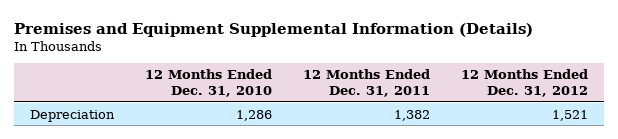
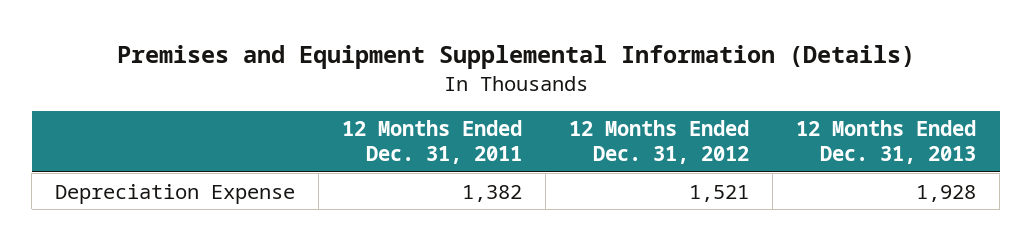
[144,69,272,98] 12 Months Ended Dec. 31, 2010 -> none
none -> [796,120,977,164] 12 Months Ended Dec. 31, 2013
[29,109,115,122] Depreciation -> [55,183,296,204] Depreciation Expense

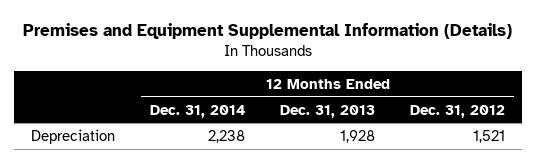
[342,120,523,164] 12 Months Ended Dec. 31, 2011 -> none
none -> [150,104,246,118] Dec. 31, 2014
[55,183,296,204] Depreciation Expense -> [31,128,116,144] Depreciation

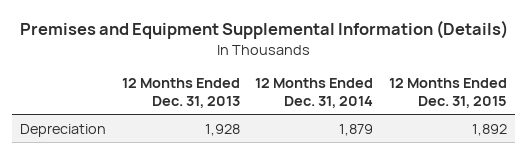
[409,104,505,118] Dec. 31, 2012 -> none
none -> [388,78,507,108] 12 Months Ended Dec. 31, 2015
[208,129,246,143] 2,238 -> [339,123,374,136] 1,879

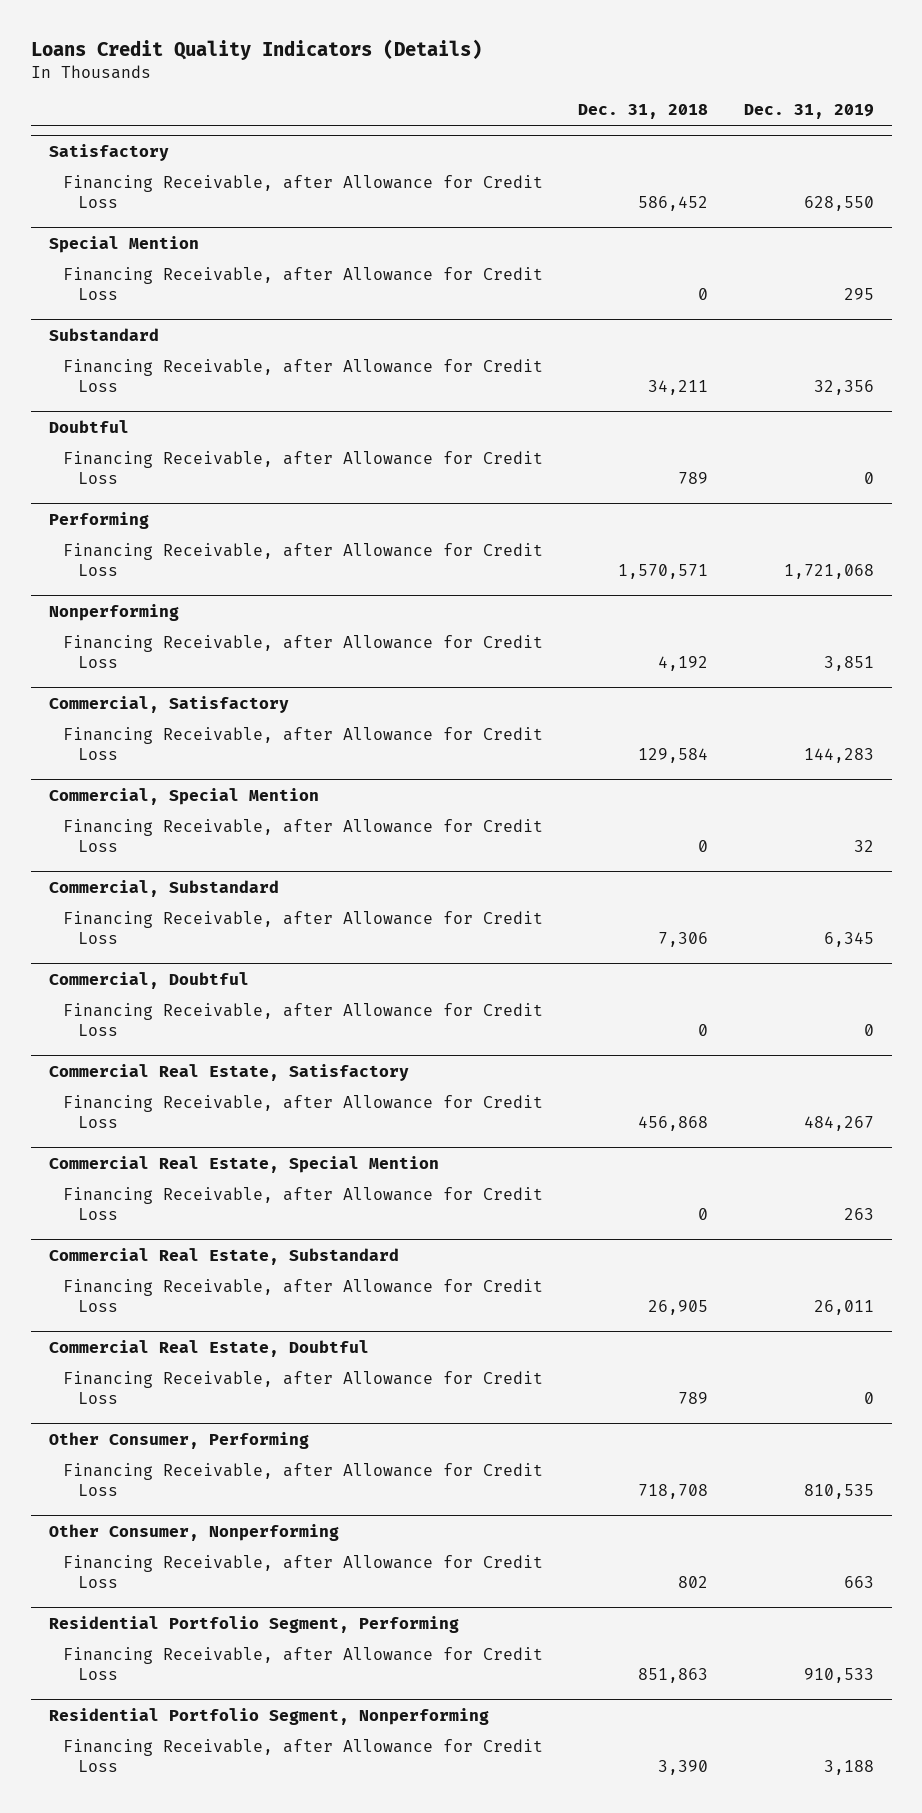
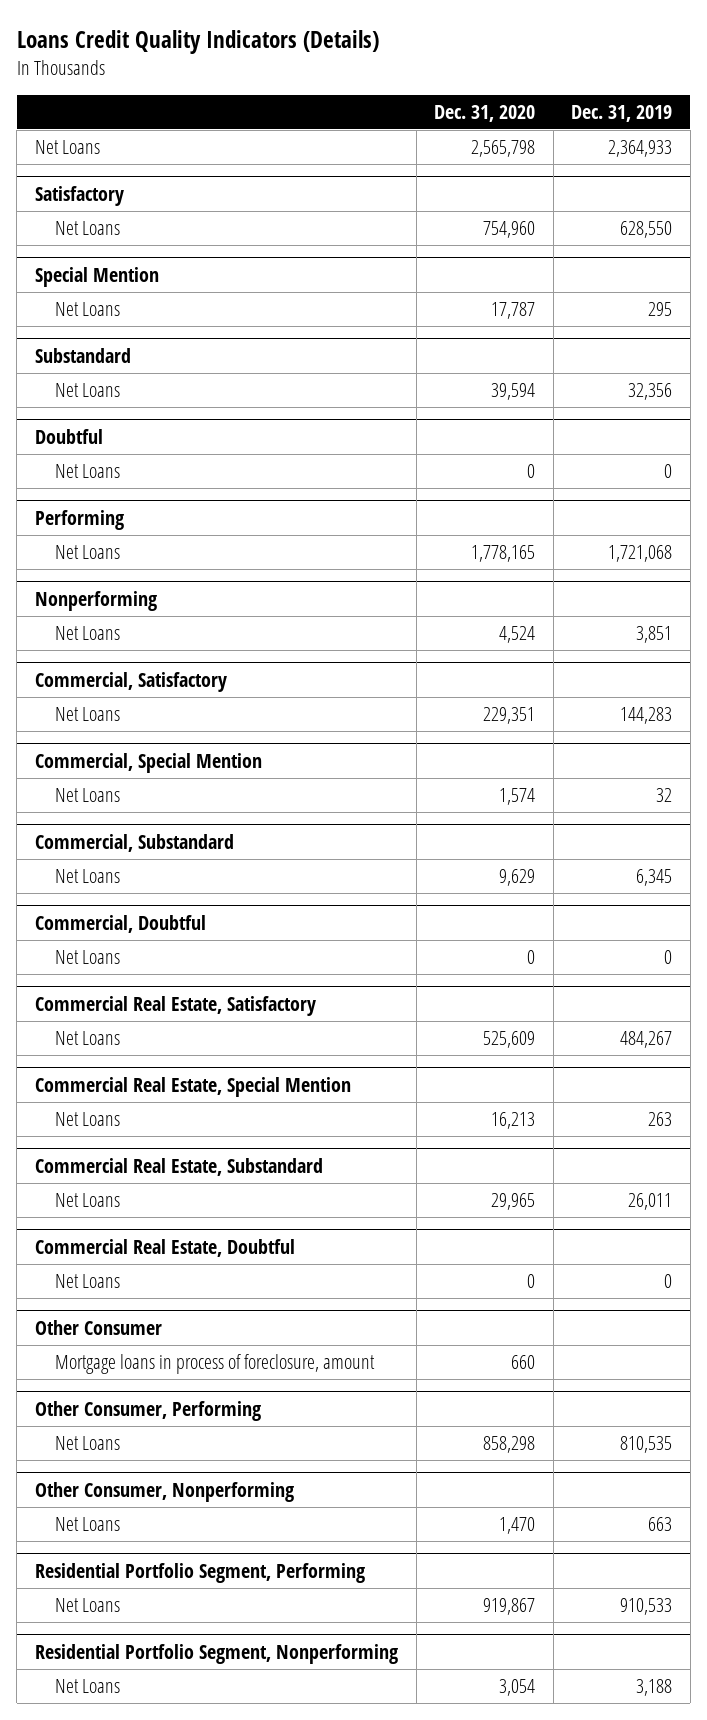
[578,104,709,120] Dec. 31, 2018 -> none
none -> [434,104,536,122] Dec. 31, 2020
none -> [35,140,101,155] Net Loans
[63,175,544,208] Financing Receivable, after Allowance for Credit Loss -> [55,221,121,236] Net Loans
[63,267,544,300] Financing Receivable, after Allowance for Credit Loss -> [55,302,121,317] Net Loans
[63,359,544,392] Financing Receivable, after Allowance for Credit Loss -> [55,383,121,398] Net Loans
[63,451,544,484] Financing Receivable, after Allowance for Credit Loss -> [55,464,121,479] Net Loans
[63,543,544,576] Financing Receivable, after Allowance for Credit Loss -> [55,545,121,560] Net Loans
[63,635,544,668] Financing Receivable, after Allowance for Credit Loss -> [55,626,121,641] Net Loans
[63,727,544,760] Financing Receivable, after Allowance for Credit Loss -> [55,707,121,722] Net Loans
[63,819,544,852] Financing Receivable, after Allowance for Credit Loss -> [55,788,121,803] Net Loans
[63,911,544,944] Financing Receivable, after Allowance for Credit Loss -> [55,869,121,884] Net Loans
[63,1003,544,1036] Financing Receivable, after Allowance for Credit Loss -> [55,950,121,965] Net Loans
[63,1095,544,1128] Financing Receivable, after Allowance for Credit Loss -> [55,1031,121,1046] Net Loans
[63,1187,544,1220] Financing Receivable, after Allowance for Credit Loss -> [55,1112,121,1127] Net Loans
[63,1279,544,1312] Financing Receivable, after Allowance for Credit Loss -> [55,1193,121,1208] Net Loans
[63,1371,544,1404] Financing Receivable, after Allowance for Credit Loss -> [55,1274,121,1289] Net Loans
none -> [35,1319,163,1335] Other Consumer
none -> [55,1354,376,1375] Mortgage loans in process of foreclosure, amount
[63,1463,544,1496] Financing Receivable, after Allowance for Credit Loss -> [55,1436,121,1451] Net Loans
[63,1555,544,1588] Financing Receivable, after Allowance for Credit Loss -> [55,1517,121,1532] Net Loans
[63,1647,544,1680] Financing Receivable, after Allowance for Credit Loss -> [55,1598,121,1613] Net Loans
[63,1739,544,1772] Financing Receivable, after Allowance for Credit Loss -> [55,1679,121,1694] Net Loans

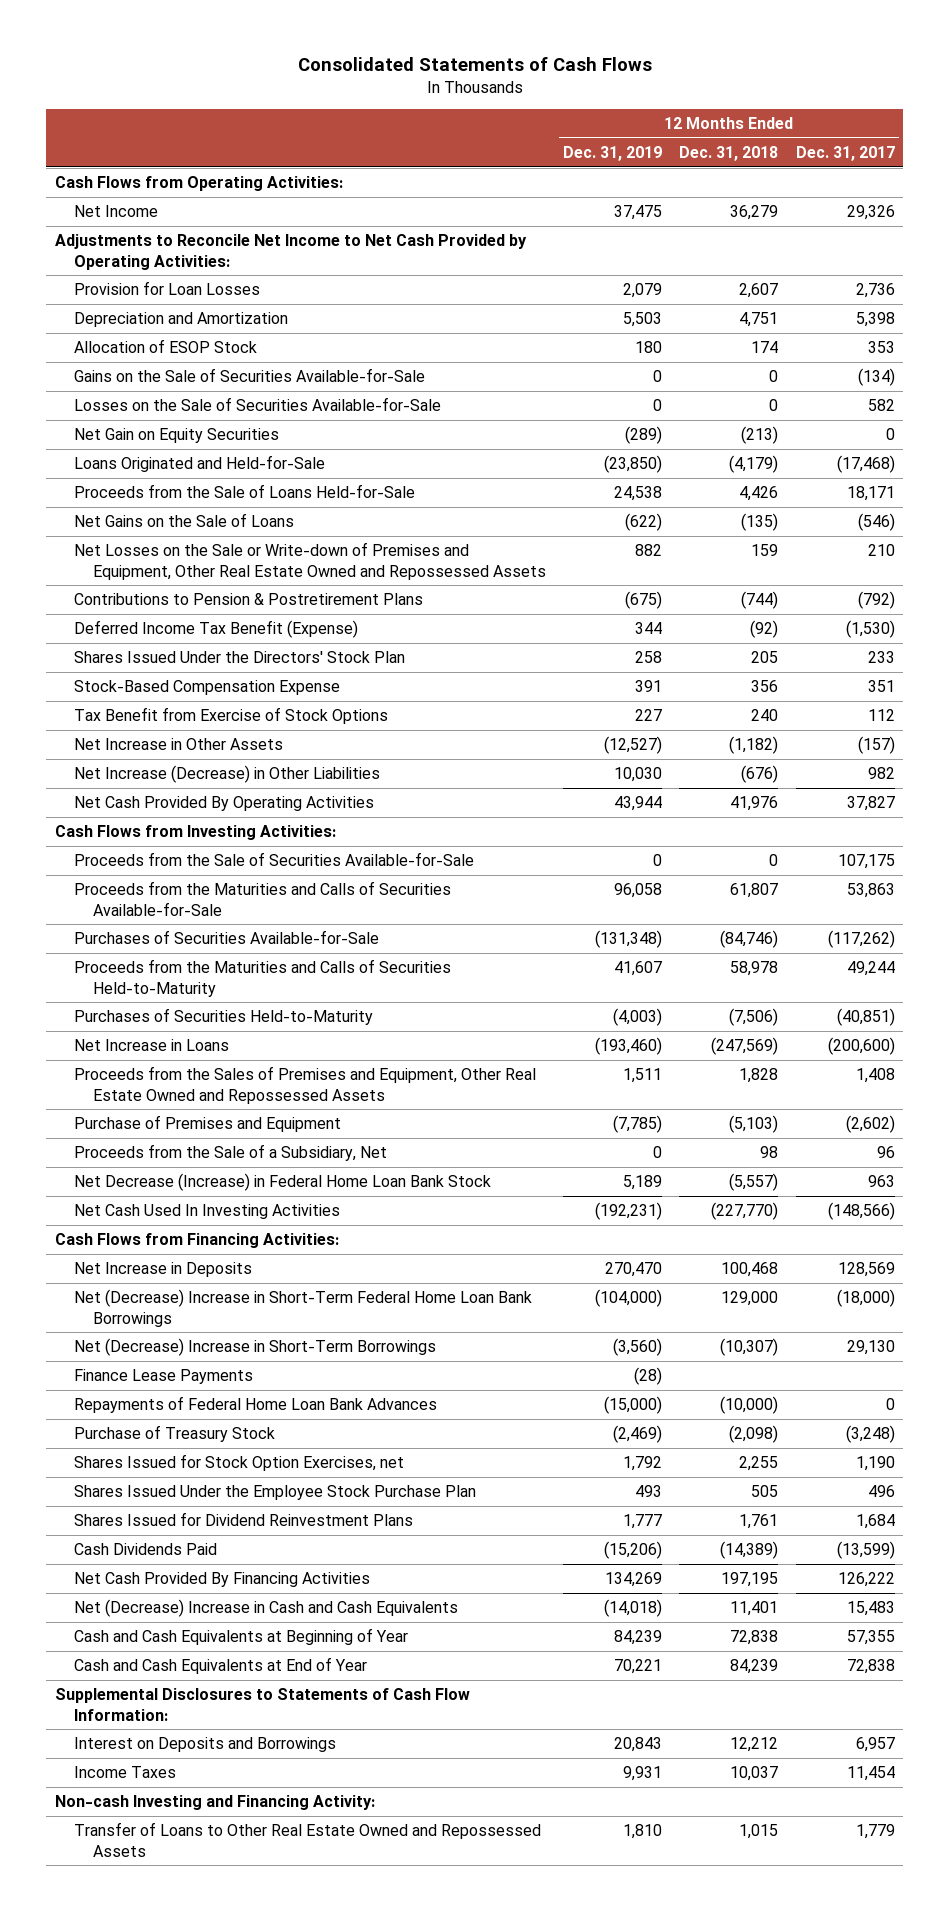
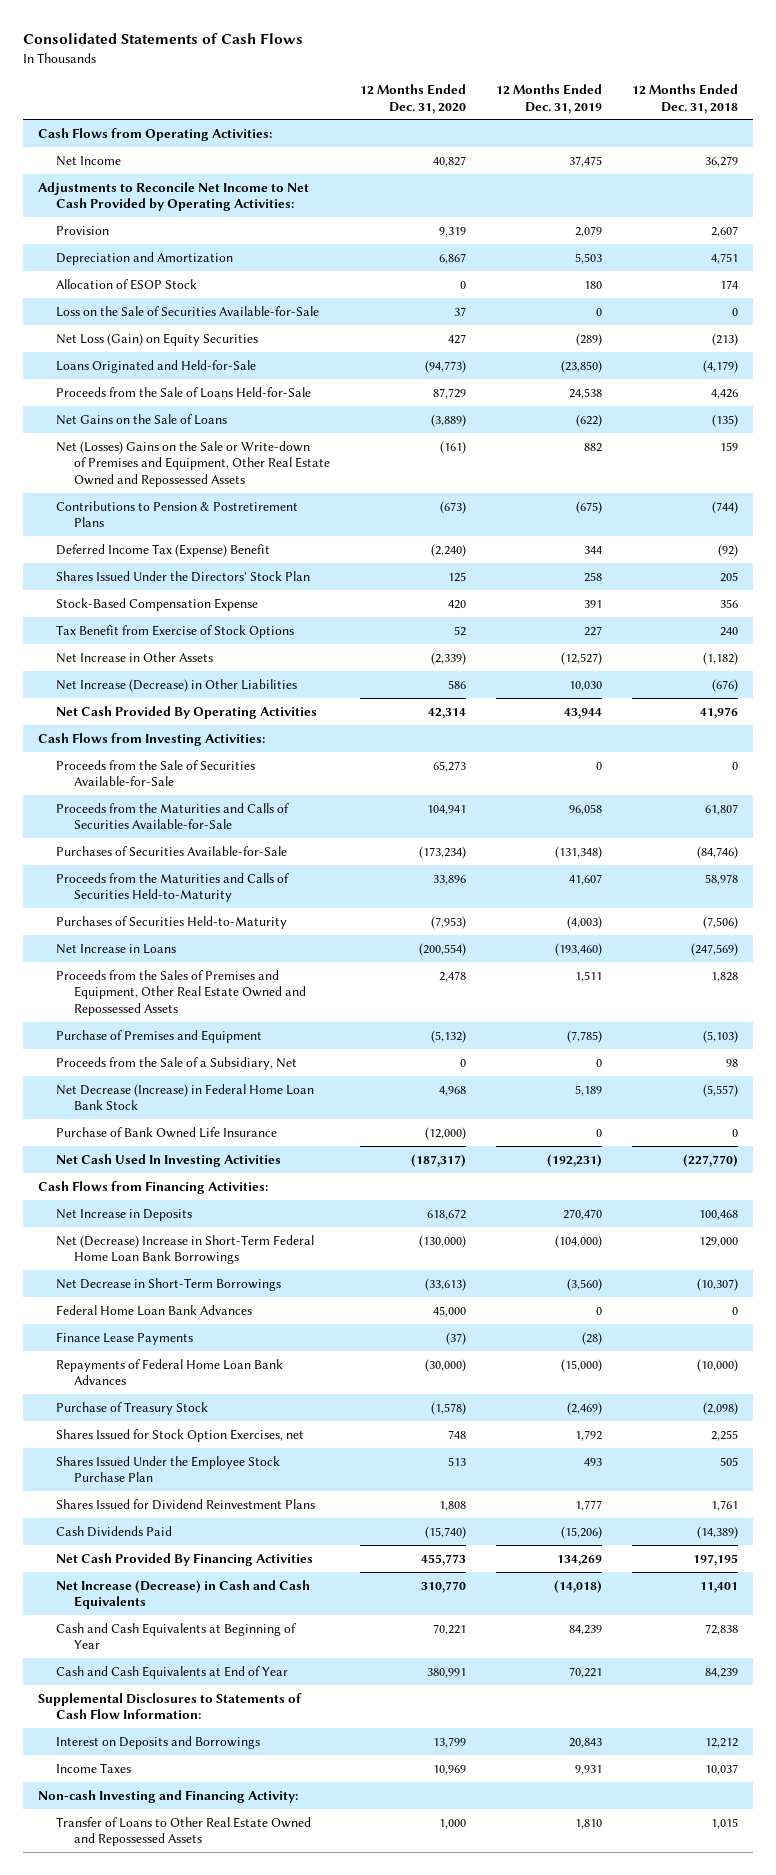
[795,146,895,162] Dec. 31, 2017 -> none
none -> [360,84,467,114] 12 Months Ended Dec. 31, 2020
[73,281,260,296] Provision for Loan Losses -> [56,225,110,235] Provision
[73,368,425,383] Gains on the Sale of Securities Available-for-Sale -> none
[73,397,441,412] Losses on the Sale of Securities Available-for-Sale -> [56,305,320,317] Loss on the Sale of Securities Available-for-Sale
[73,428,279,444] Net Gain on Equity Securities -> [56,332,259,346] Net Loss (Gain) on Equity Securities
[73,542,547,580] Net Losses on the Sale or Write-down of Premises and Equipment, Other Real Estate Owned and Repossessed Assets -> [56,440,331,487] Net (Losses) Gains on the Sale or Write-down of Premises and Equipment, Other Real Estate Owned and Repossessed Assets
[73,620,358,639] Deferred Income Tax Benefit (Expense) -> [56,543,271,557] Deferred Income Tax (Expense) Benefit
none -> [56,1126,278,1138] Purchase of Bank Owned Life Insurance
[73,1338,436,1357] Net (Decrease) Increase in Short-Term Borrowings -> [56,1277,282,1291] Net Decrease in Short-Term Borrowings
none -> [56,1304,253,1316] Federal Home Loan Bank Advances
[73,1599,458,1618] Net (Decrease) Increase in Cash and Cash Equivalents -> [56,1579,311,1610] Net Increase (Decrease) in Cash and Cash Equivalents

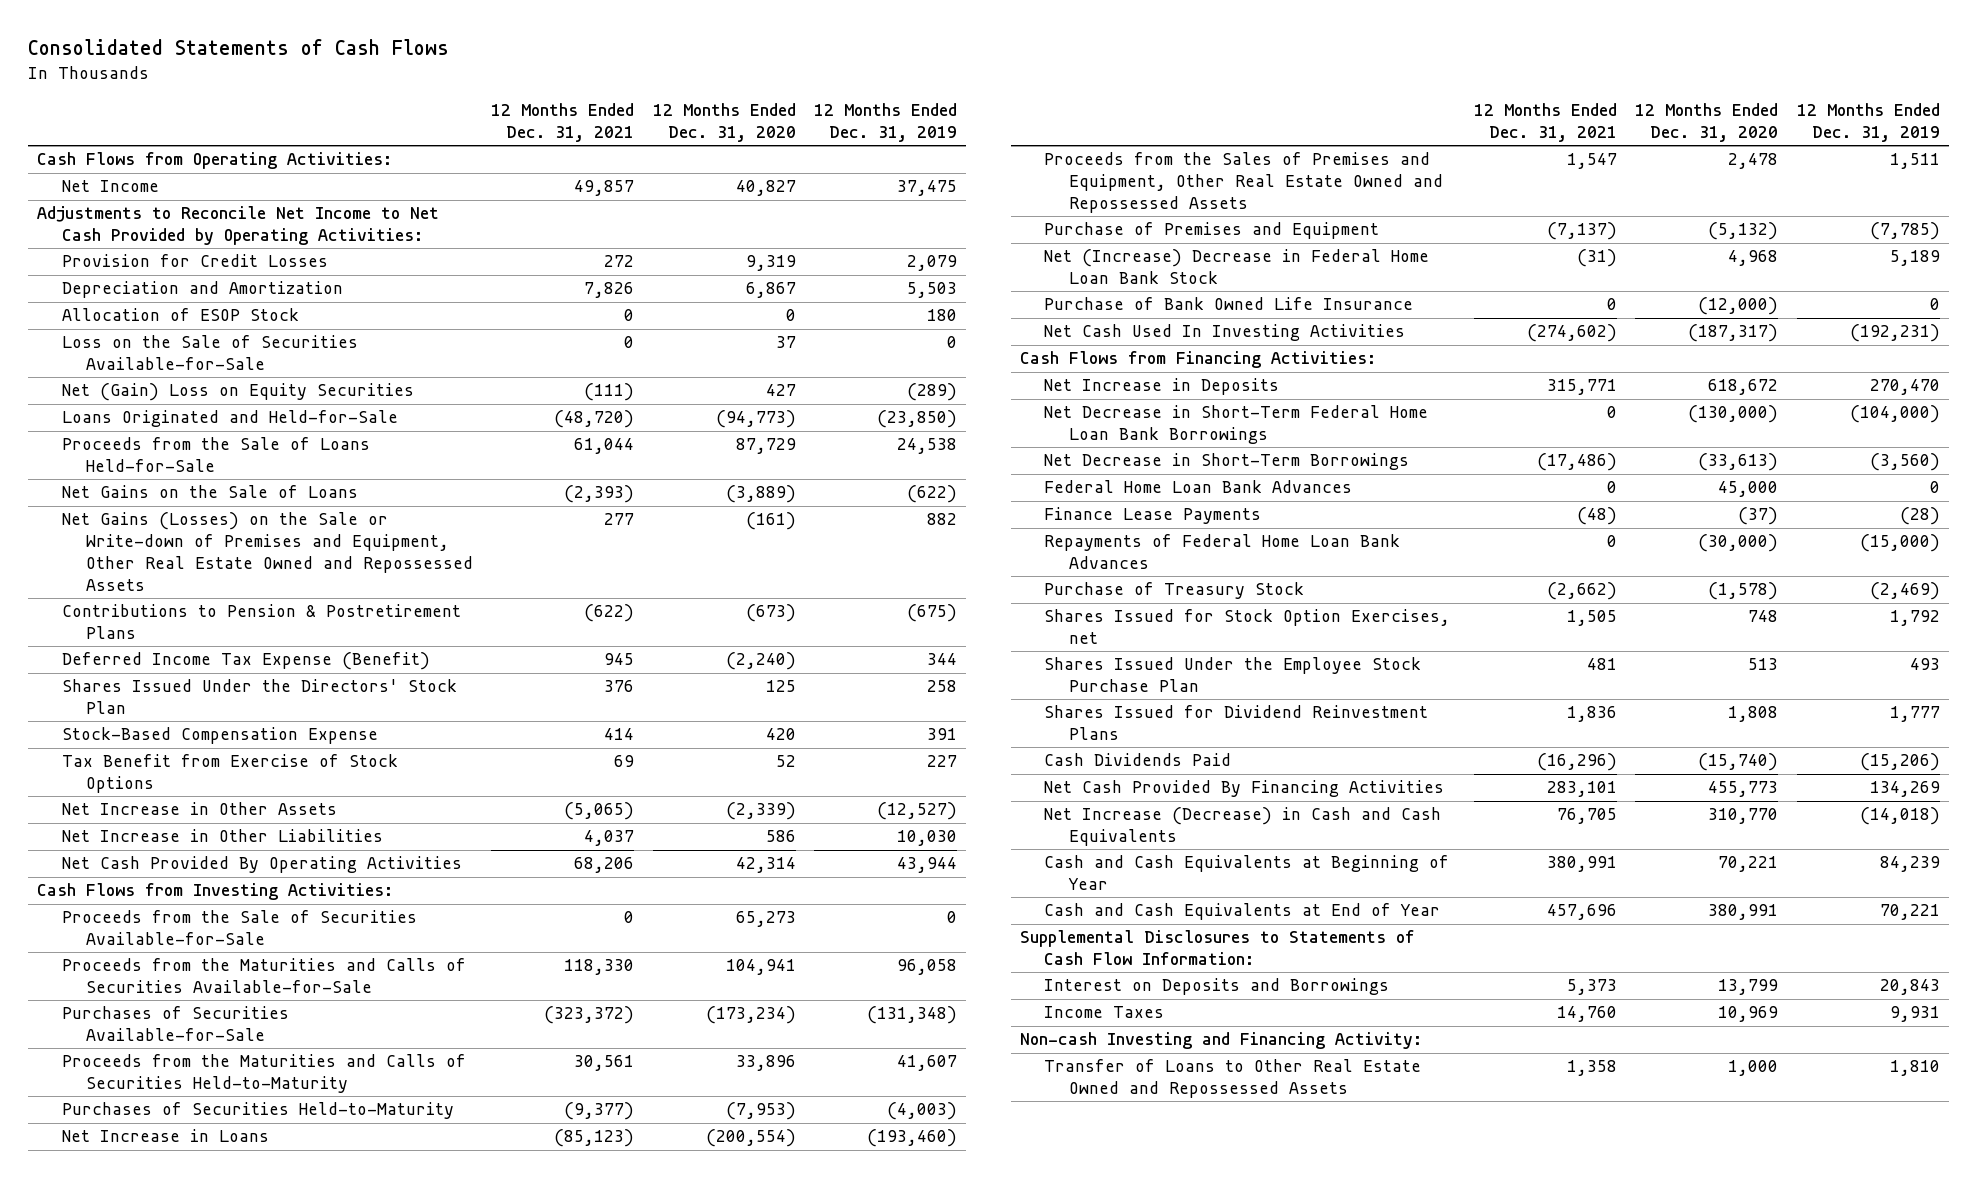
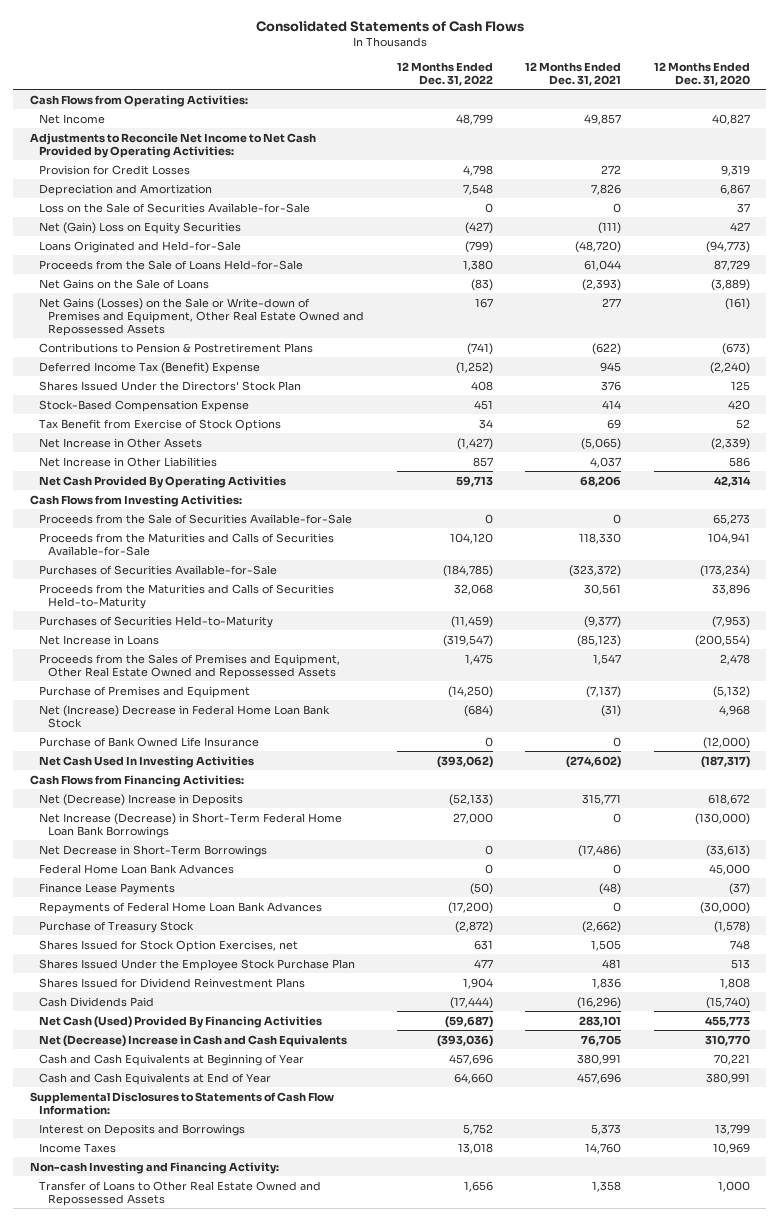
[814,103,958,143] 12 Months Ended Dec. 31, 2019 -> none
none -> [396,61,493,86] 12 Months Ended Dec. 31, 2022
[61,308,299,322] Allocation of ESOP Stock -> none
[61,652,430,671] Deferred Income Tax Expense (Benefit) -> [38,361,260,374] Deferred Income Tax (Benefit) Expense
[1044,378,1280,396] Net Increase in Deposits -> [38,793,243,806] Net (Decrease) Increase in Deposits
[1044,405,1429,445] Net Decrease in Short-Term Federal Home Loan Bank Borrowings -> [38,812,342,838] Net Increase (Decrease) in Short-Term Federal Home Loan Bank Borrowings
[1044,780,1445,798] Net Cash Provided By Financing Activities -> [38,1015,322,1028] Net Cash (Used) Provided By Financing Activities
[1044,807,1442,847] Net Increase (Decrease) in Cash and Cash Equivalents -> [38,1034,347,1047] Net (Decrease) Increase in Cash and Cash Equivalents

